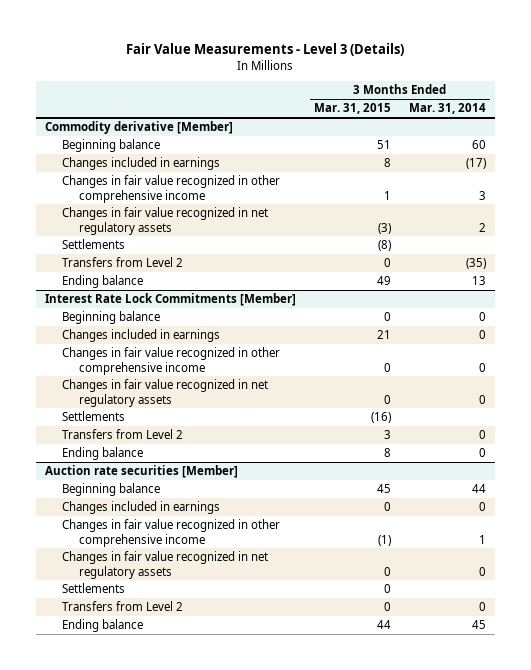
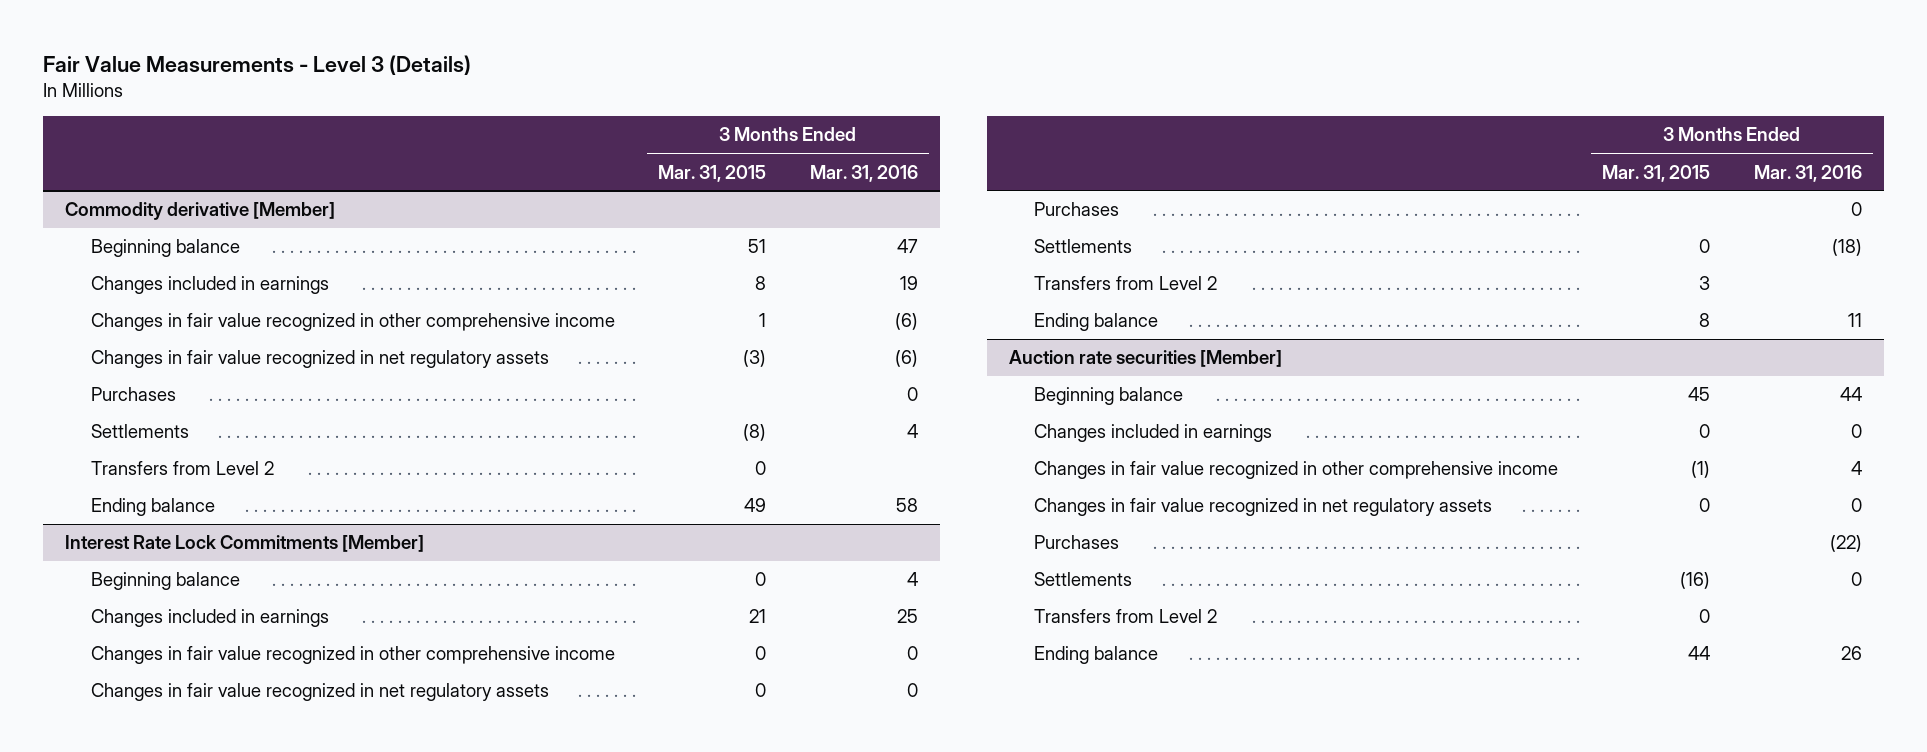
[408,103,486,115] Mar. 31, 2014 -> none
none -> [810,164,919,182] Mar. 31, 2016
none -> [90,387,176,402] Purchases
none -> [1034,202,1120,217] Purchases
[370,412,391,424] (16) -> [1698,239,1710,254] 0
none -> [1034,535,1120,550] Purchases
[383,584,391,594] 0 -> [1679,572,1710,590] (16)

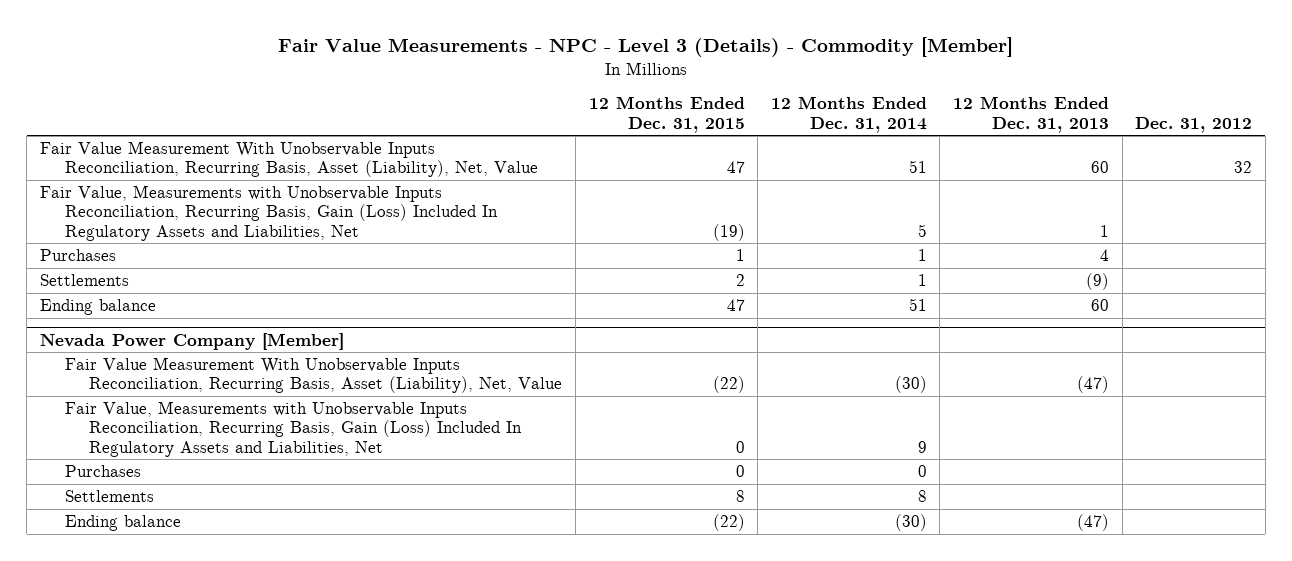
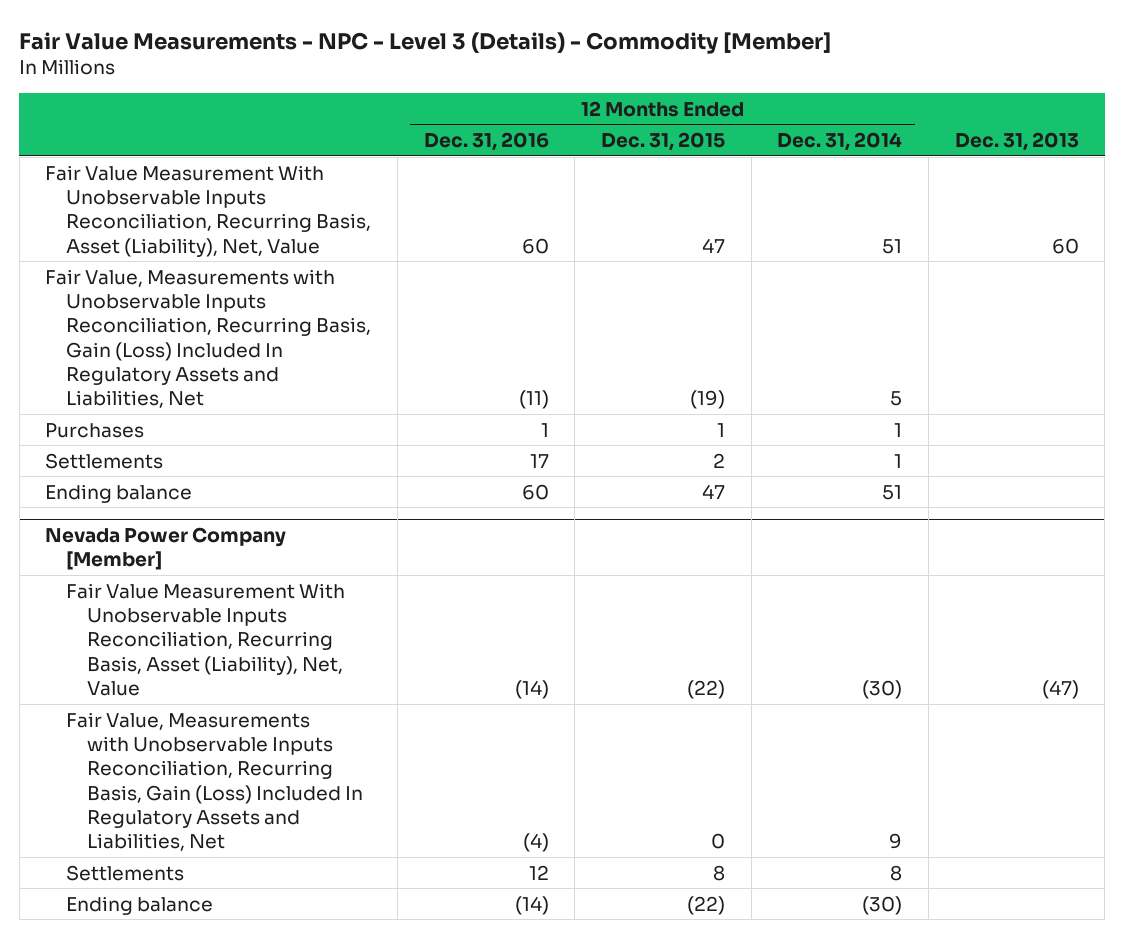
[953,96,1110,133] 12 Months Ended Dec. 31, 2013 -> none
[1135,116,1253,133] Dec. 31, 2012 -> none
none -> [423,131,549,151] Dec. 31, 2016
none -> [954,131,1079,151] Dec. 31, 2013
[64,465,141,478] Purchases -> none

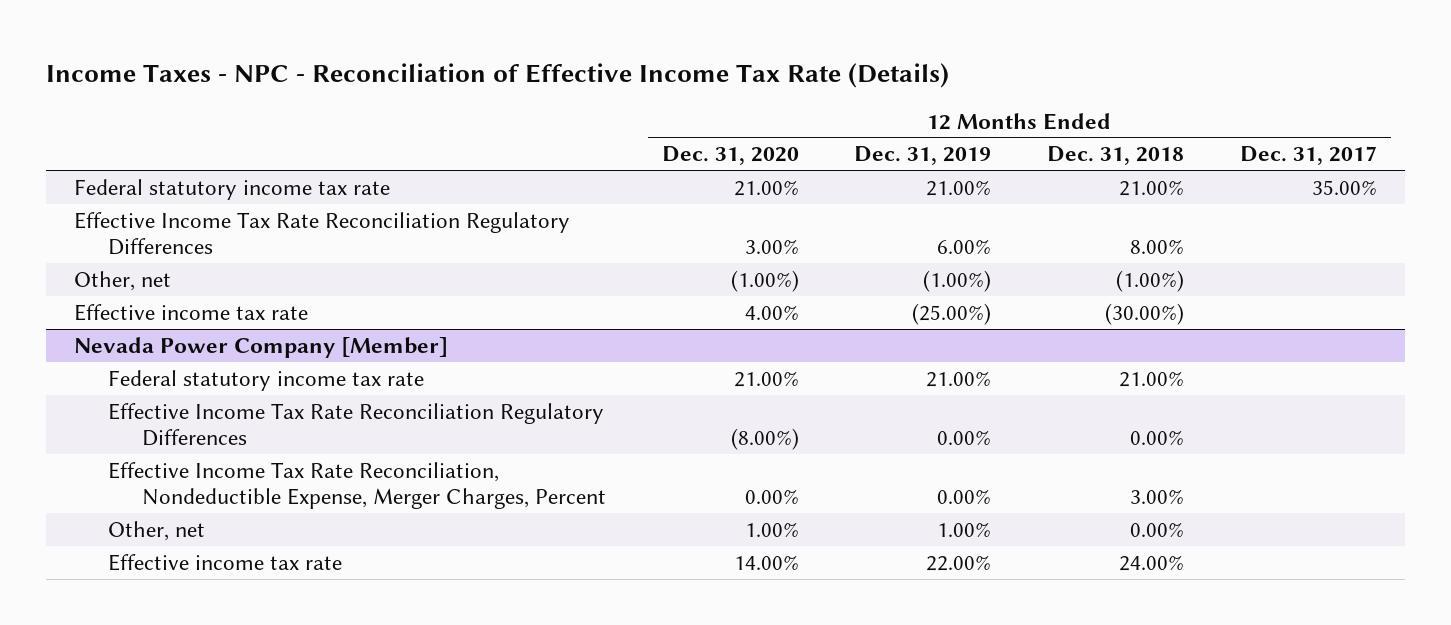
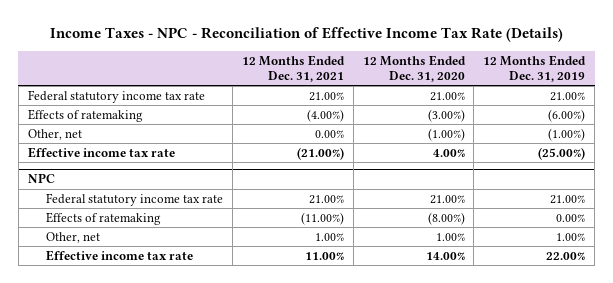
[1047,146,1185,166] Dec. 31, 2018 -> none
[1239,146,1377,166] Dec. 31, 2017 -> none
none -> [241,54,345,83] 12 Months Ended Dec. 31, 2021
[74,211,571,256] Effective Income Tax Rate Reconciliation Regulatory Differences -> none
none -> [27,108,143,122] Effects of ratemaking
[74,336,449,358] Nevada Power Company [Member] -> [27,173,55,184] NPC
[108,461,607,510] Effective Income Tax Rate Reconciliation, Nondeductible Expense, Merger Charges, Percent -> none
[108,402,605,447] Effective Income Tax Rate Reconciliation Regulatory Differences -> [45,211,161,225] Effects of ratemaking

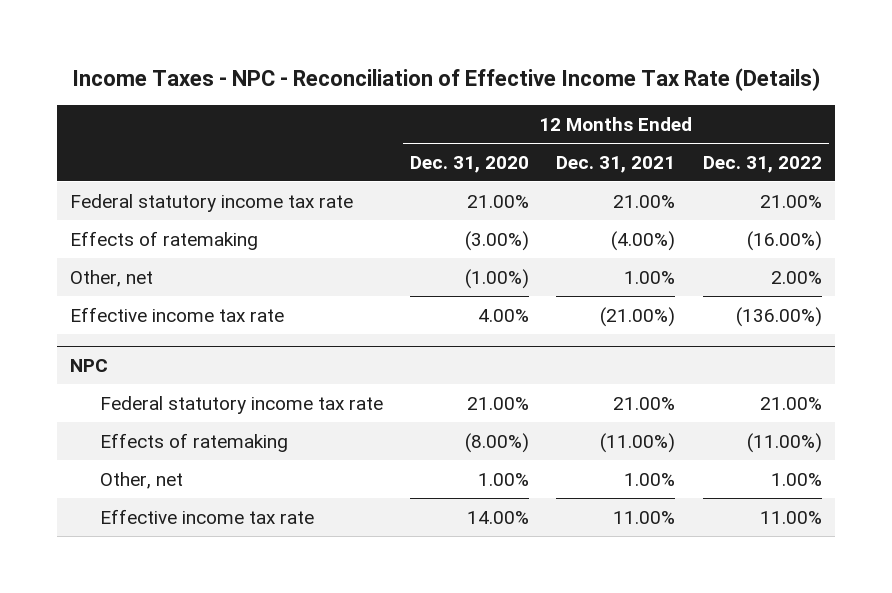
[483,54,587,83] 12 Months Ended Dec. 31, 2019 -> none
none -> [702,155,822,173] Dec. 31, 2022
[314,129,344,138] 0.00% -> [624,270,676,284] 1.00%

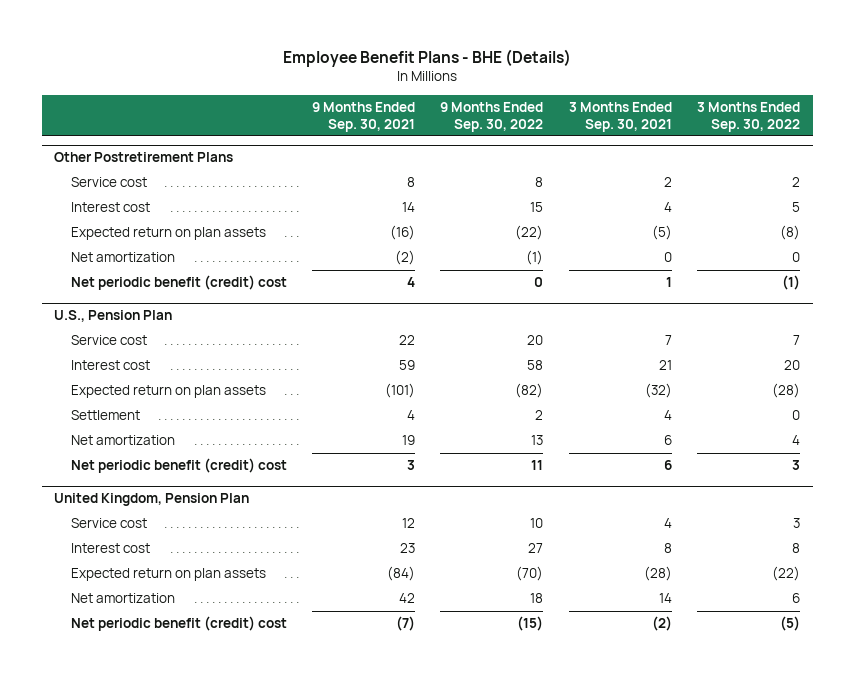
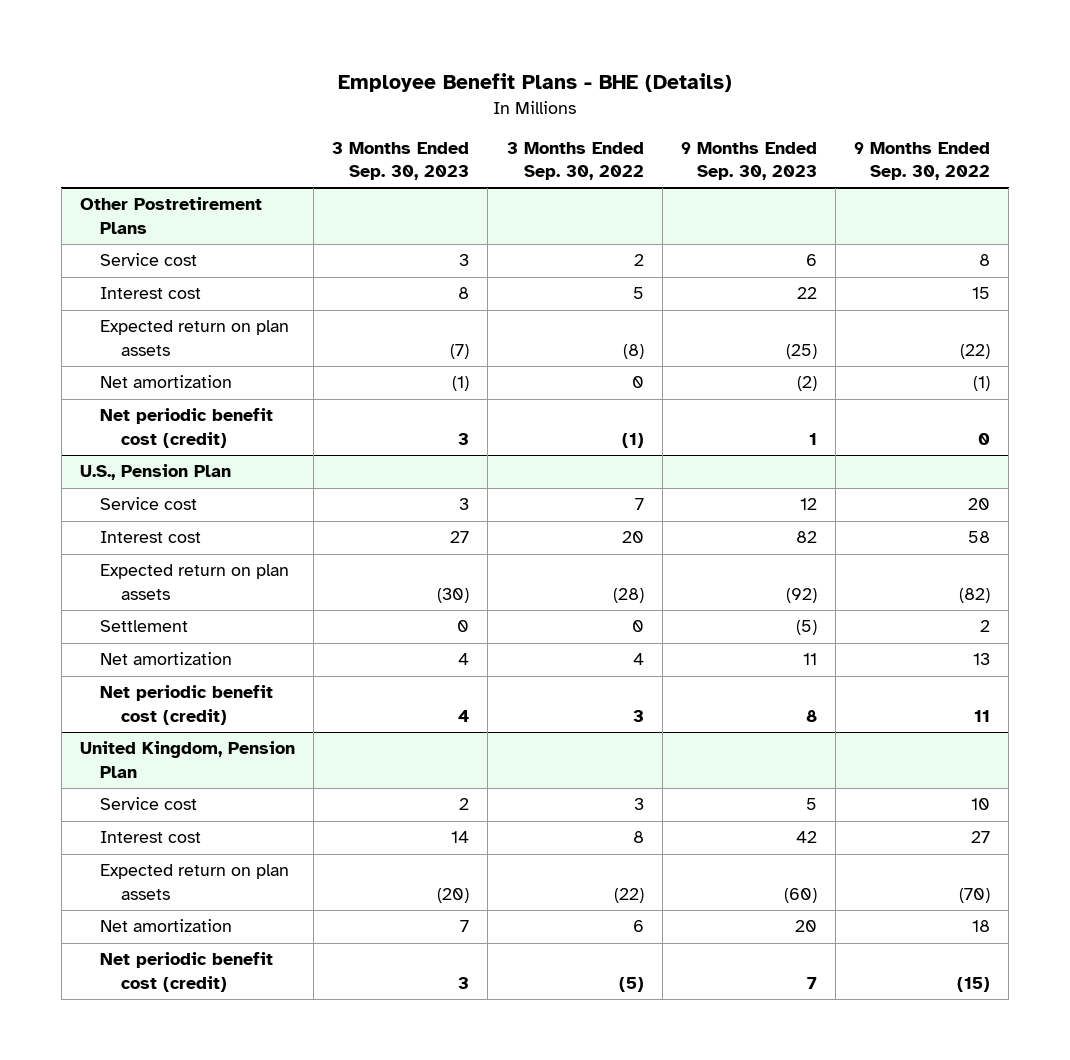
[312,102,416,132] 9 Months Ended Sep. 30, 2021 -> none
[568,102,672,132] 3 Months Ended Sep. 30, 2021 -> none
none -> [332,141,470,180] 3 Months Ended Sep. 30, 2023
none -> [680,141,817,180] 9 Months Ended Sep. 30, 2023
[70,275,287,291] Net periodic benefit (credit) cost -> [100,408,274,448] Net periodic benefit cost (credit)
[70,458,287,474] Net periodic benefit (credit) cost -> [100,685,274,725] Net periodic benefit cost (credit)
[70,616,287,632] Net periodic benefit (credit) cost -> [100,952,274,992] Net periodic benefit cost (credit)

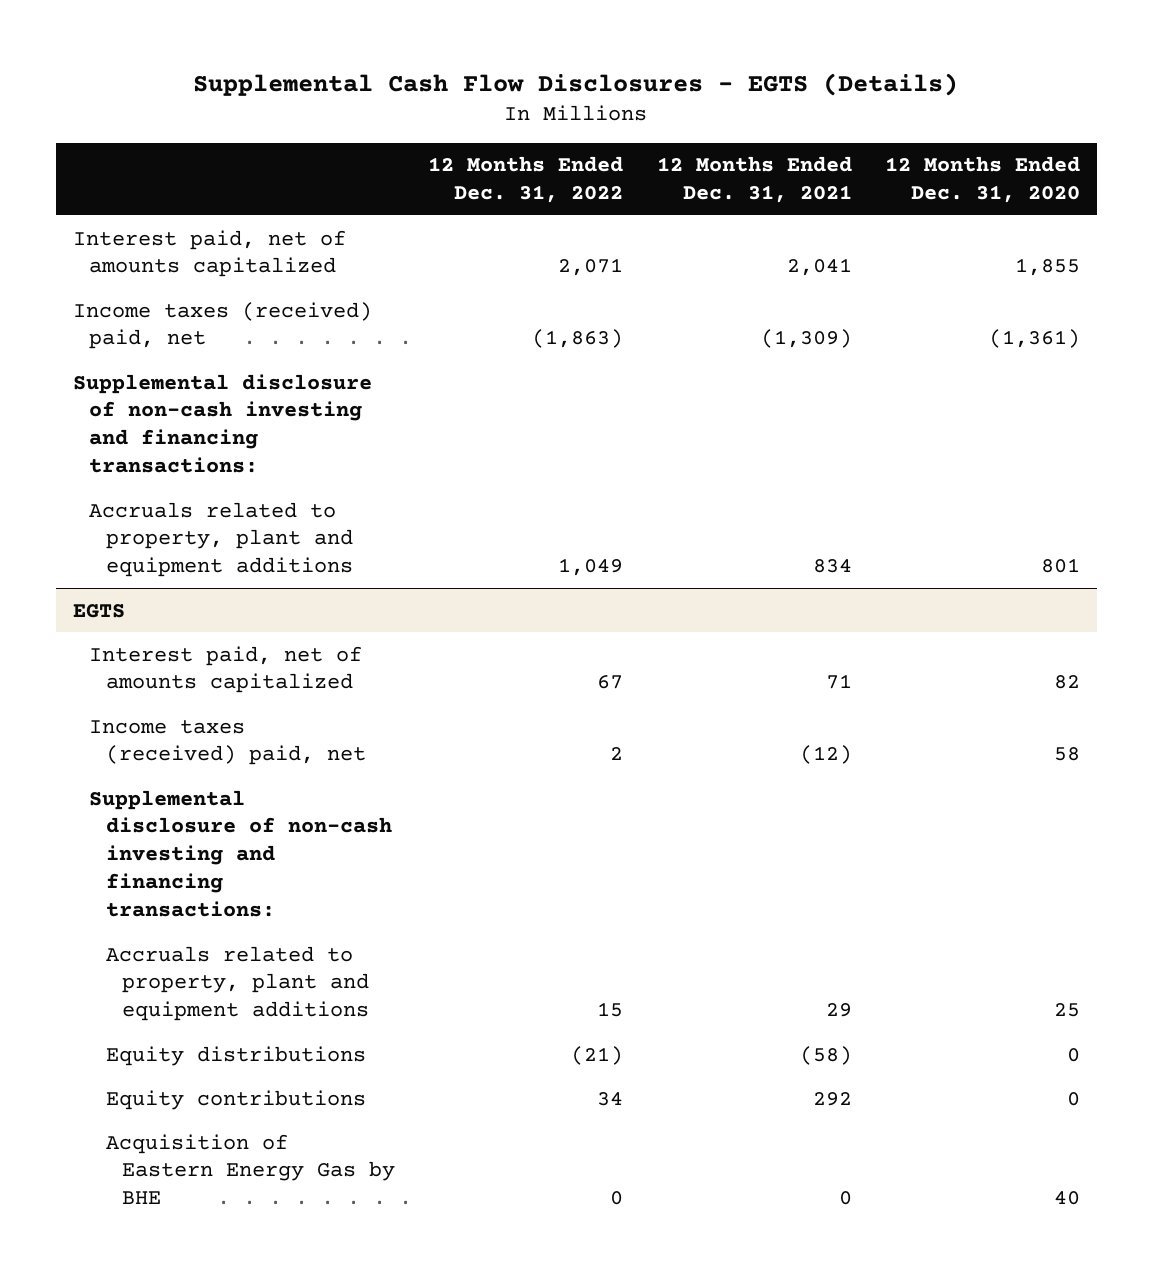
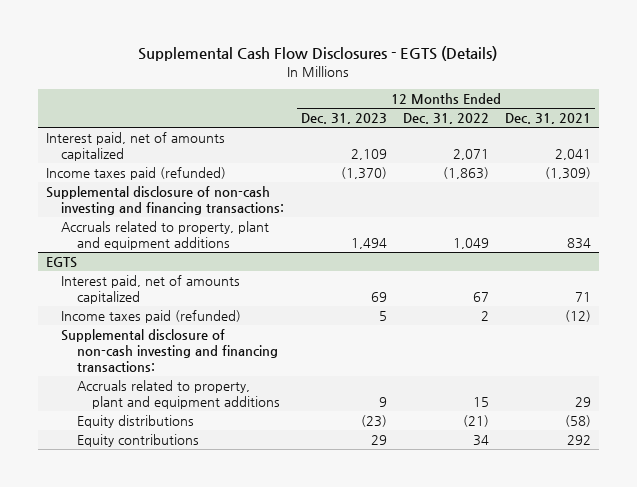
[885,156,1081,204] 12 Months Ended Dec. 31, 2020 -> none
none -> [300,113,387,125] Dec. 31, 2023
[72,301,372,350] Income taxes (received) paid, net -> [46,167,227,181] Income taxes paid (refunded)
[89,719,366,766] Income taxes (received) paid, net -> [61,310,242,324] Income taxes paid (refunded)
[105,1133,396,1205] Acquisition of Eastern Energy Gas by BHE -> none

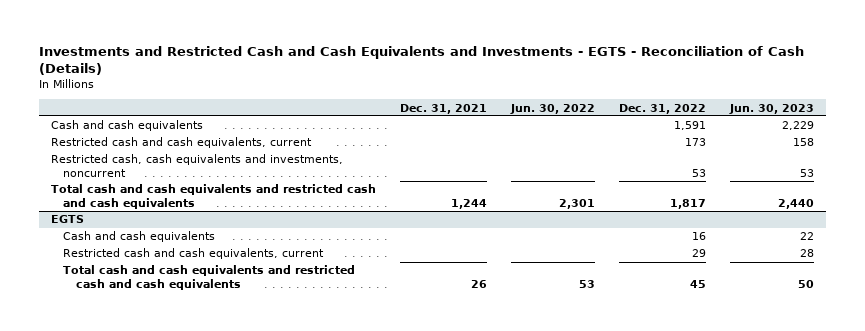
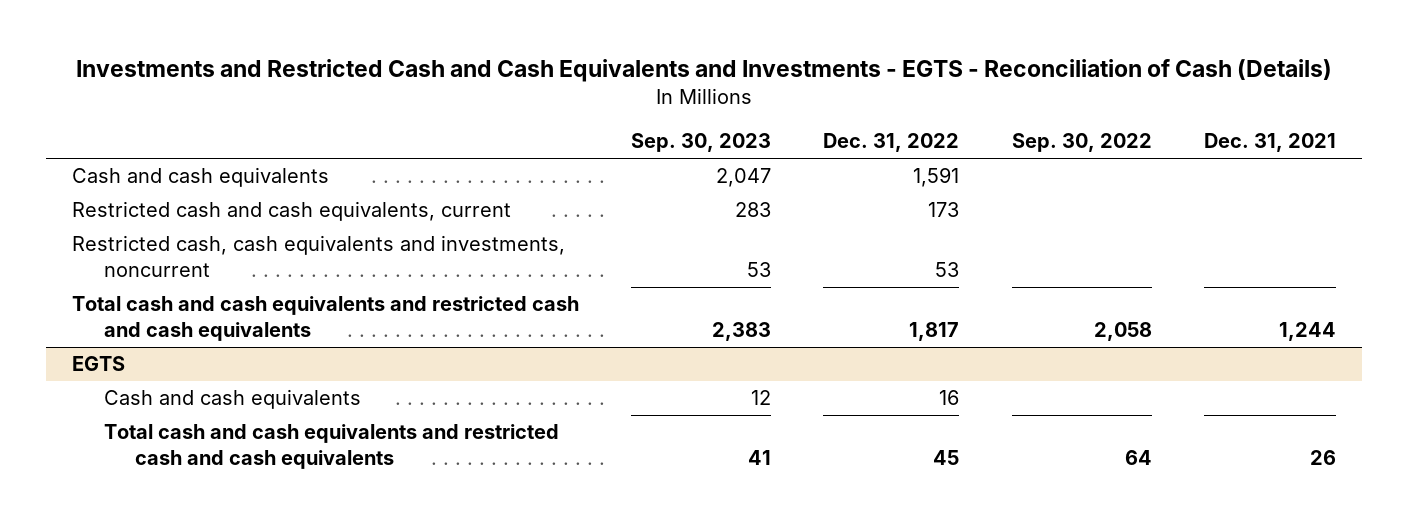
[509,103,595,114] Jun. 30, 2022 -> none
[729,103,815,114] Jun. 30, 2023 -> none
none -> [631,133,772,153] Sep. 30, 2023
none -> [1011,133,1152,153] Sep. 30, 2022
[63,248,325,260] Restricted cash and cash equivalents, current -> none

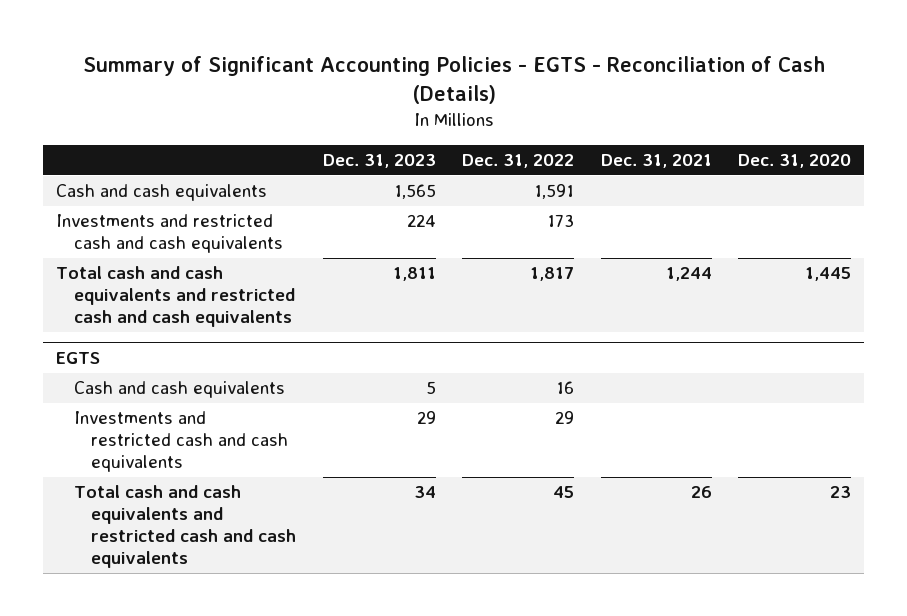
[75,59,1332,83] Investments and Restricted Cash and Cash Equivalents and Investments - EGTS - Reconciliation of Cash (Details) -> [82,55,825,104] Summary of Significant Accounting Policies - EGTS - Reconciliation of Cash (Details)
[631,133,772,153] Sep. 30, 2023 -> none
[1011,133,1152,153] Sep. 30, 2022 -> none
none -> [322,154,436,169] Dec. 31, 2023
none -> [738,154,852,169] Dec. 31, 2020
[72,235,566,278] Restricted cash, cash equivalents and investments, noncurrent -> none
[72,201,512,222] Restricted cash and cash equivalents, current -> [56,214,283,254] Investments and restricted cash and cash equivalents
none -> [73,411,289,473] Investments and restricted cash and cash equivalents

